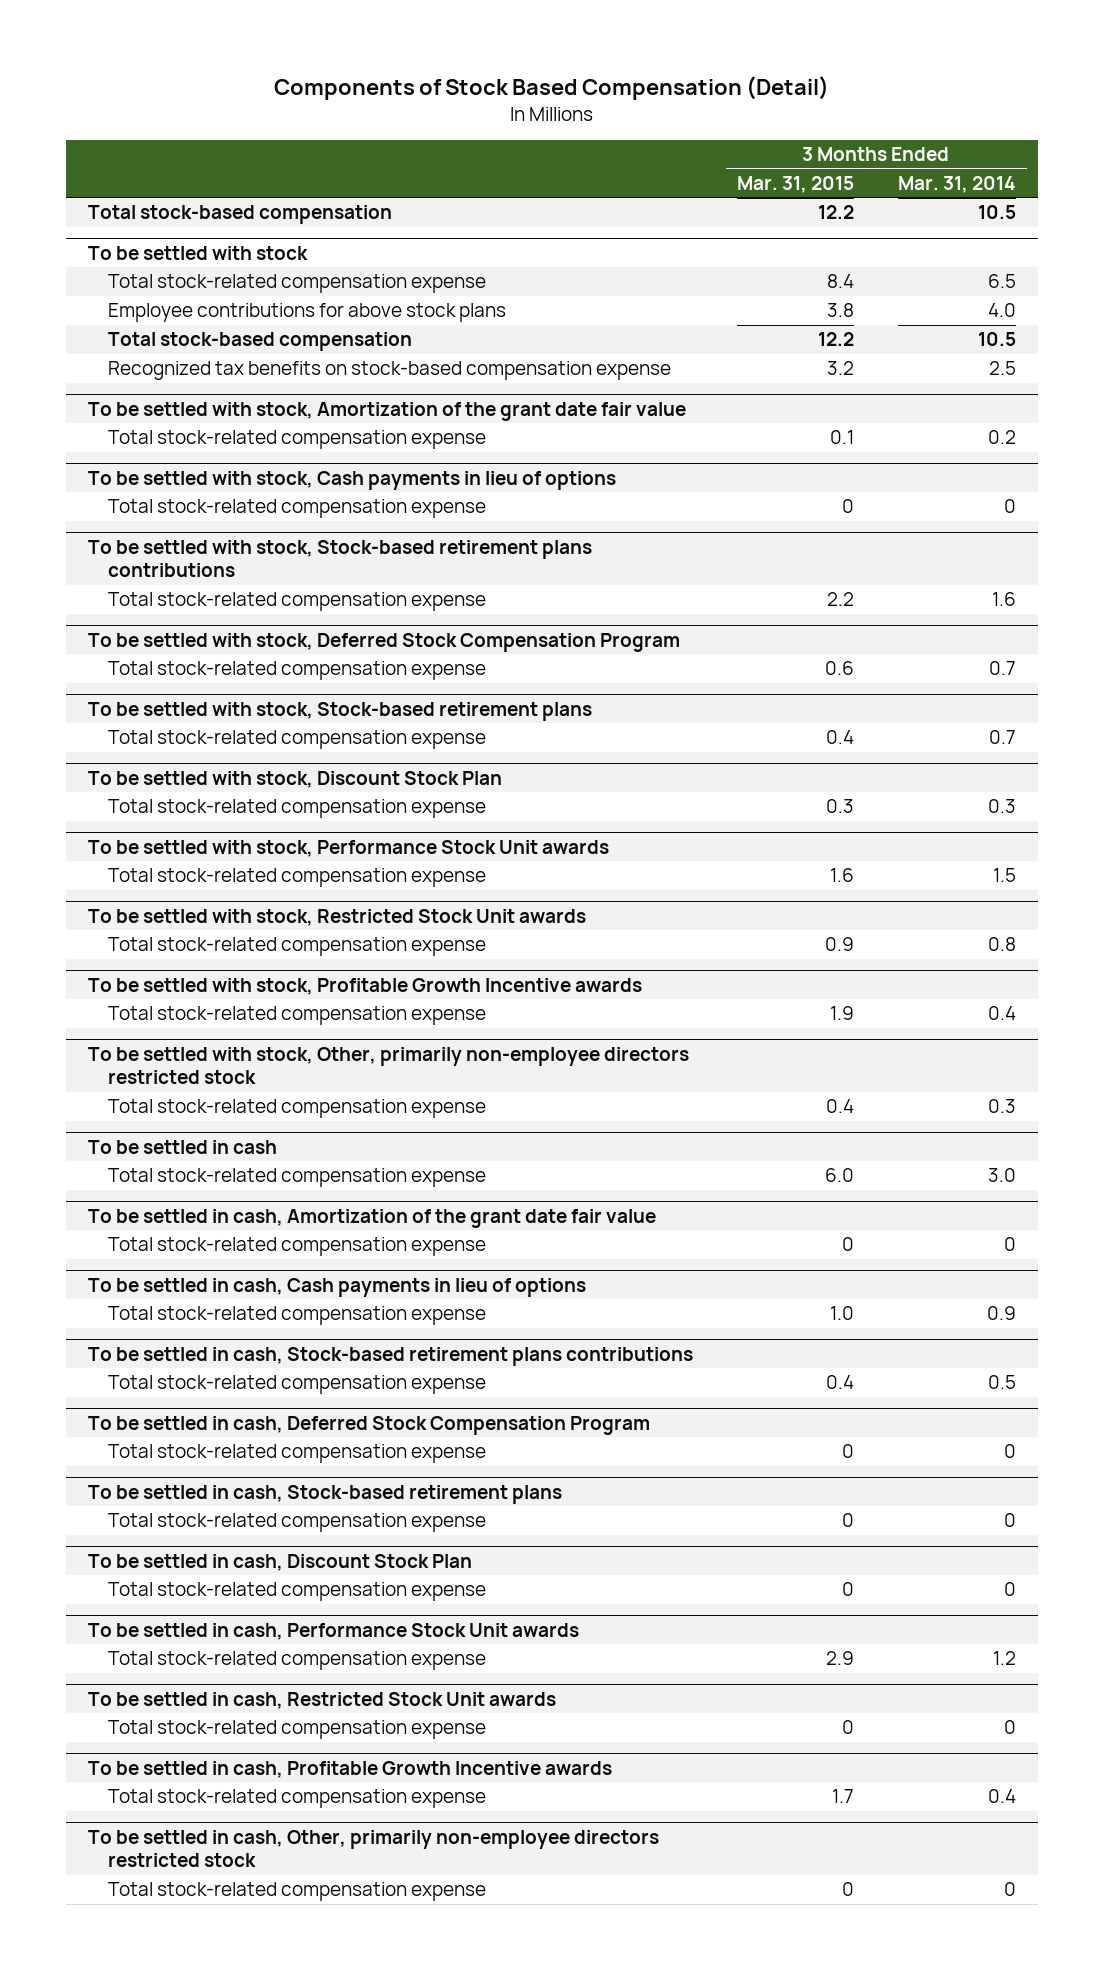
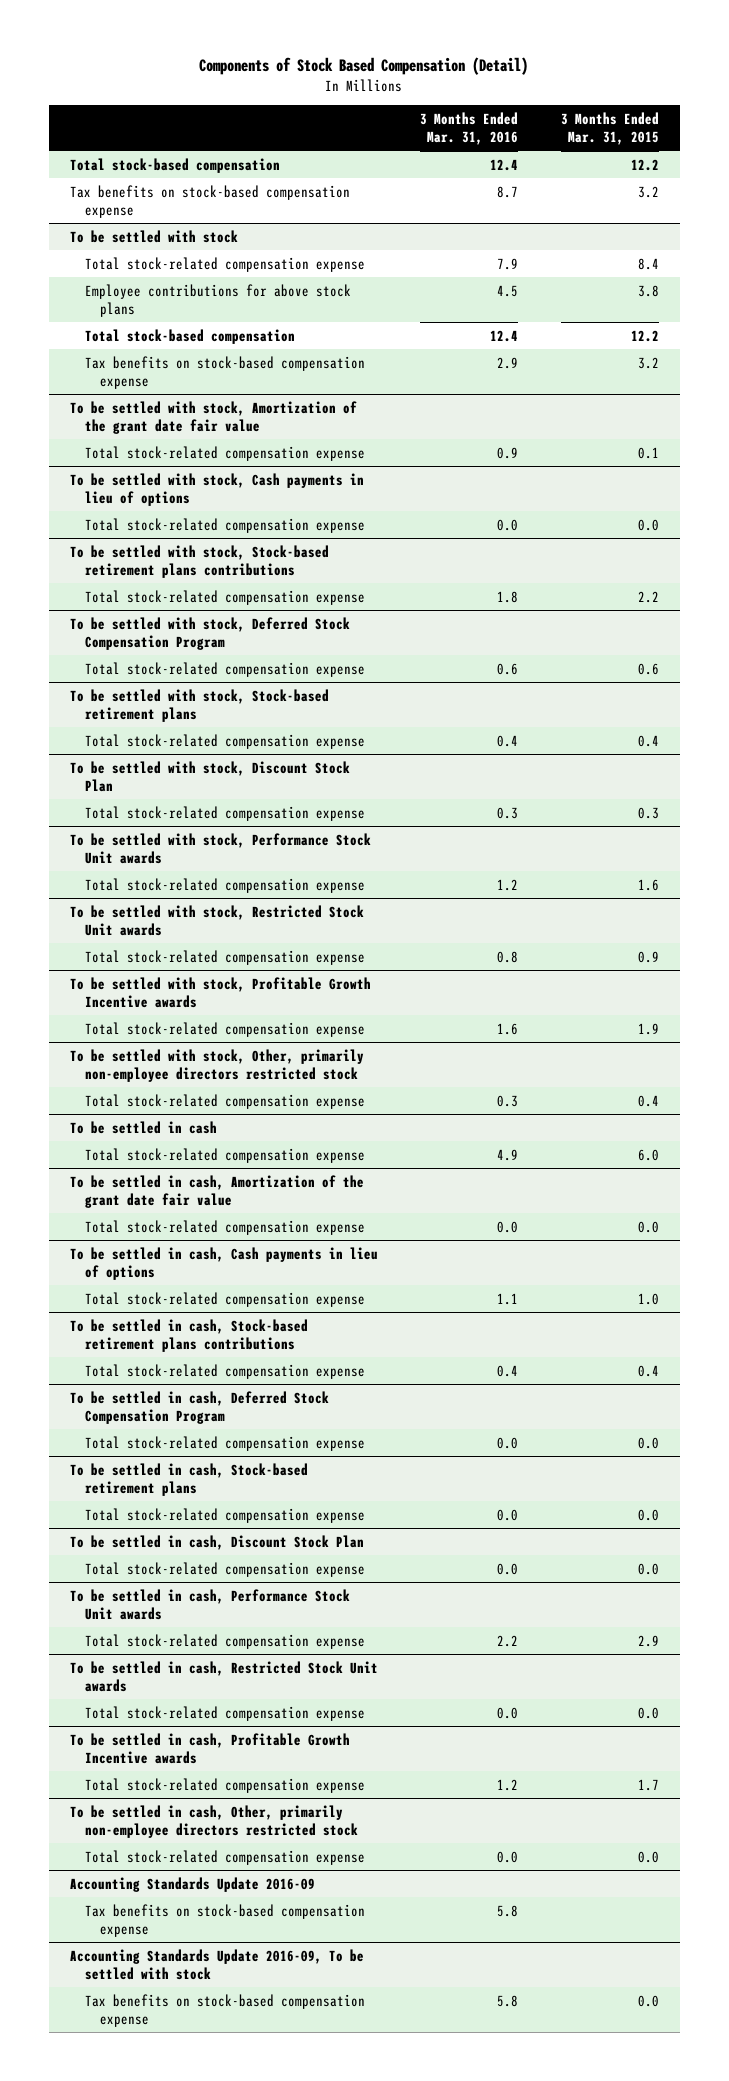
[897,175,1016,193] Mar. 31, 2014 -> none
none -> [420,111,519,145] 3 Months Ended Mar. 31, 2016
none -> [70,184,351,218] Tax benefits on stock-based compensation expense
[108,361,672,381] Recognized tax benefits on stock-based compensation expense -> [85,355,366,389] Tax benefits on stock-based compensation expense
[841,499,854,514] 0 -> [637,518,659,531] 0.0
[841,1237,854,1252] 0 -> [637,1220,659,1233] 0.0
[841,1444,854,1459] 0 -> [637,1436,659,1449] 0.0
[841,1513,854,1528] 0 -> [637,1508,659,1521] 0.0
[841,1582,854,1597] 0 -> [637,1562,659,1575] 0.0
[841,1720,854,1735] 0 -> [637,1706,659,1719] 0.0
[841,1882,854,1897] 0 -> [637,1850,659,1863] 0.0
none -> [70,1876,316,1892] Accounting Standards Update 2016-09
none -> [85,1903,366,1937] Tax benefits on stock-based compensation expense
none -> [70,1948,365,1980] Accounting Standards Update 2016-09, To be settled with stock
none -> [85,1993,366,2027] Tax benefits on stock-based compensation expense

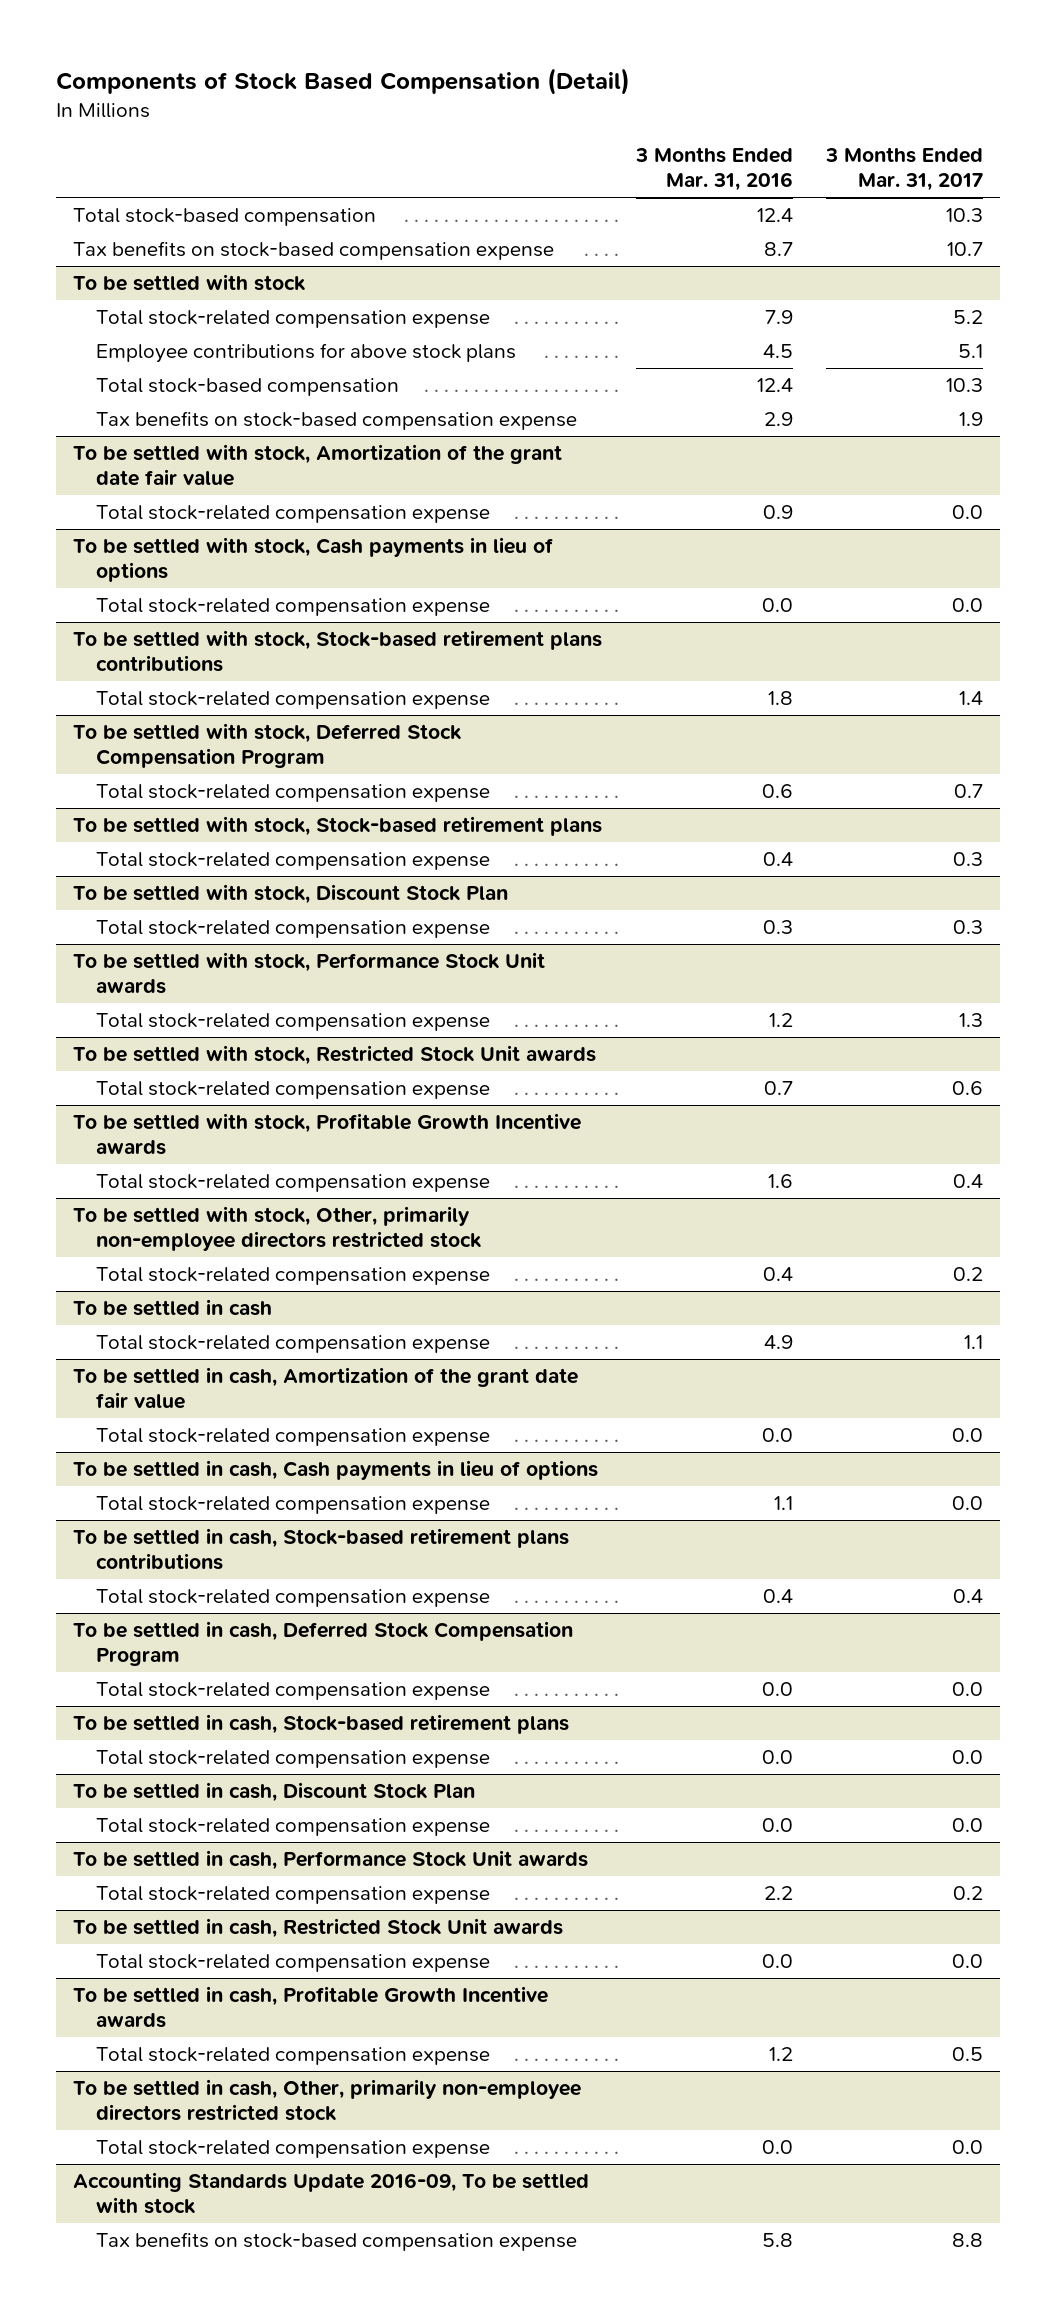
[560,111,659,145] 3 Months Ended Mar. 31, 2015 -> none
none -> [825,147,984,192] 3 Months Ended Mar. 31, 2017
[497,950,519,963] 0.8 -> [763,1081,793,1096] 0.7
[497,1094,519,1107] 0.3 -> [762,1267,793,1282] 0.4
[70,1876,316,1892] Accounting Standards Update 2016-09 -> none
[85,1903,366,1937] Tax benefits on stock-based compensation expense -> none

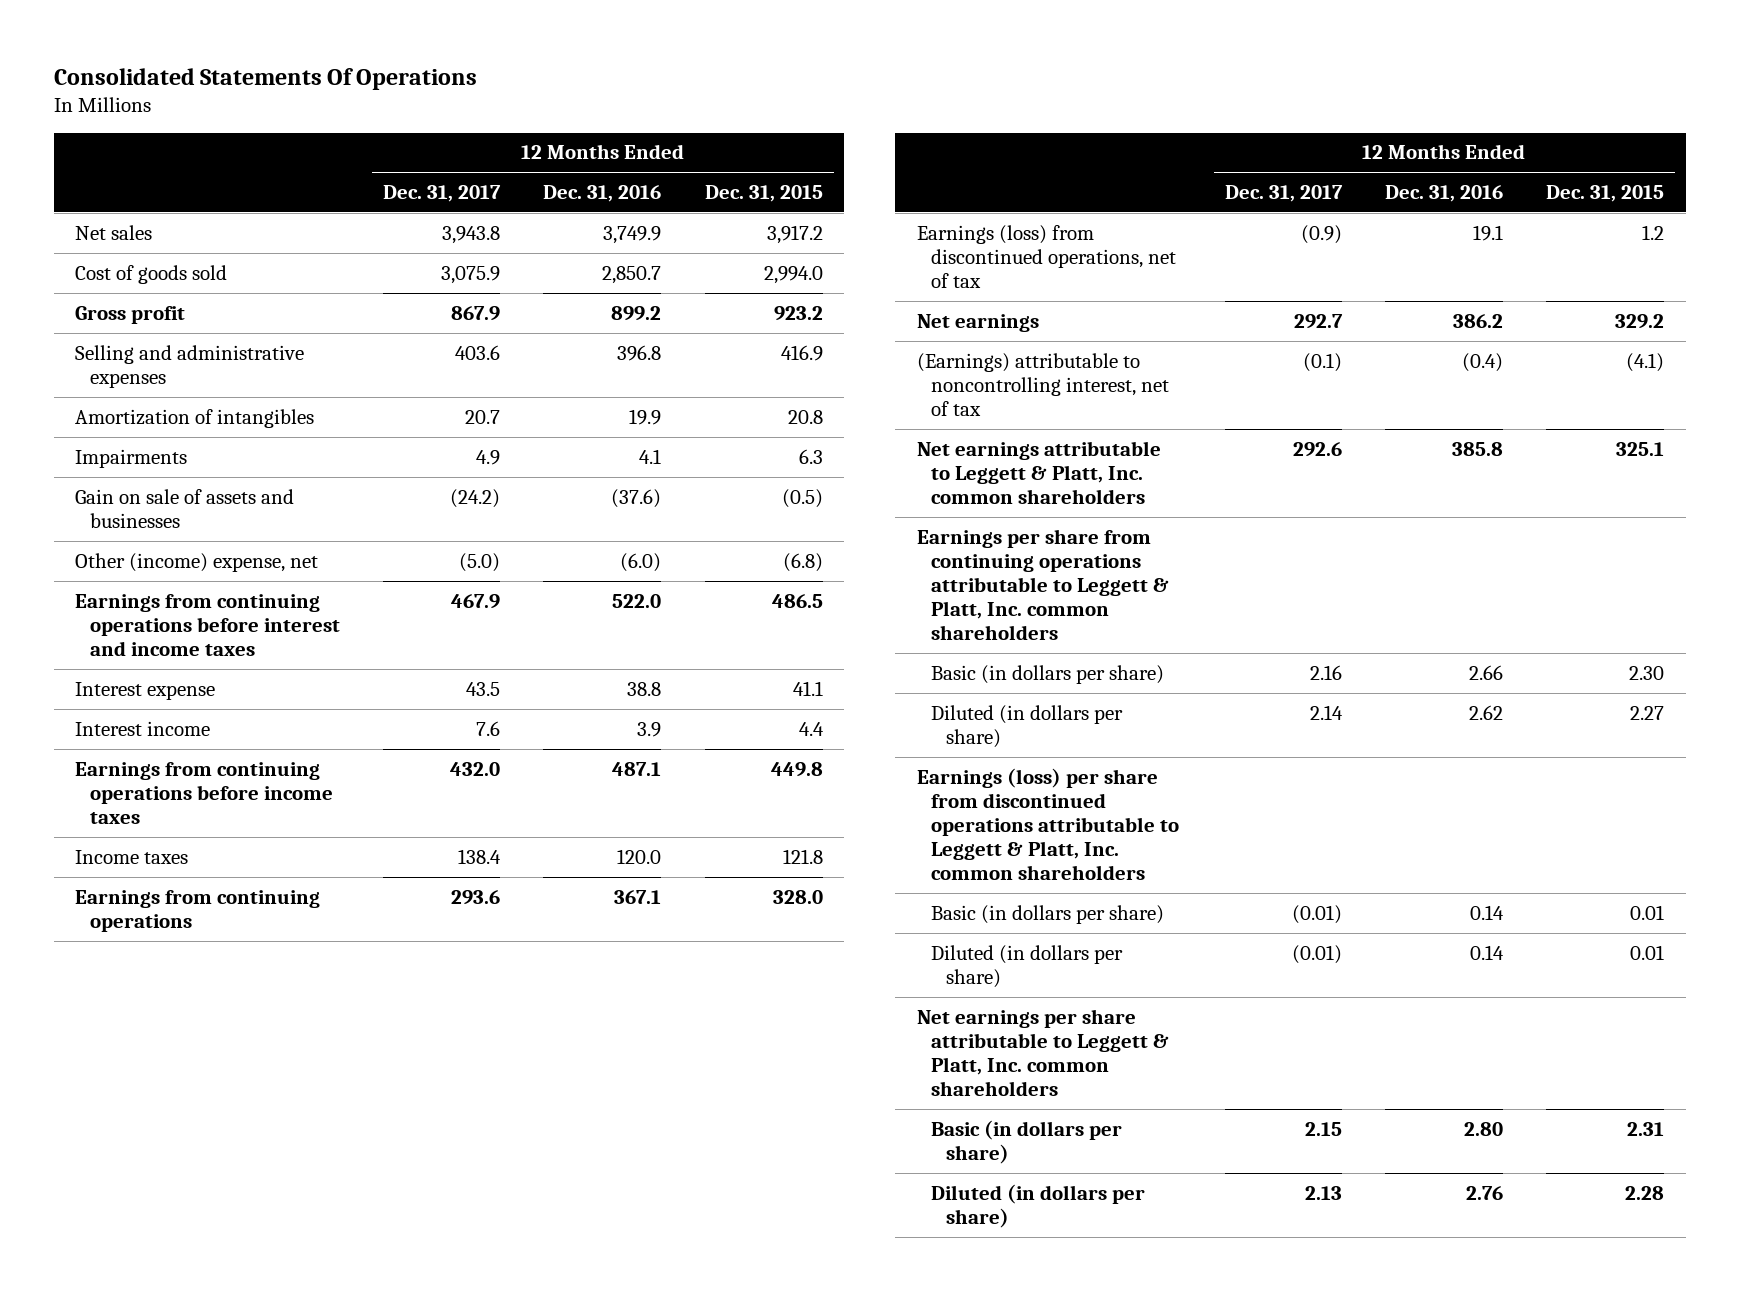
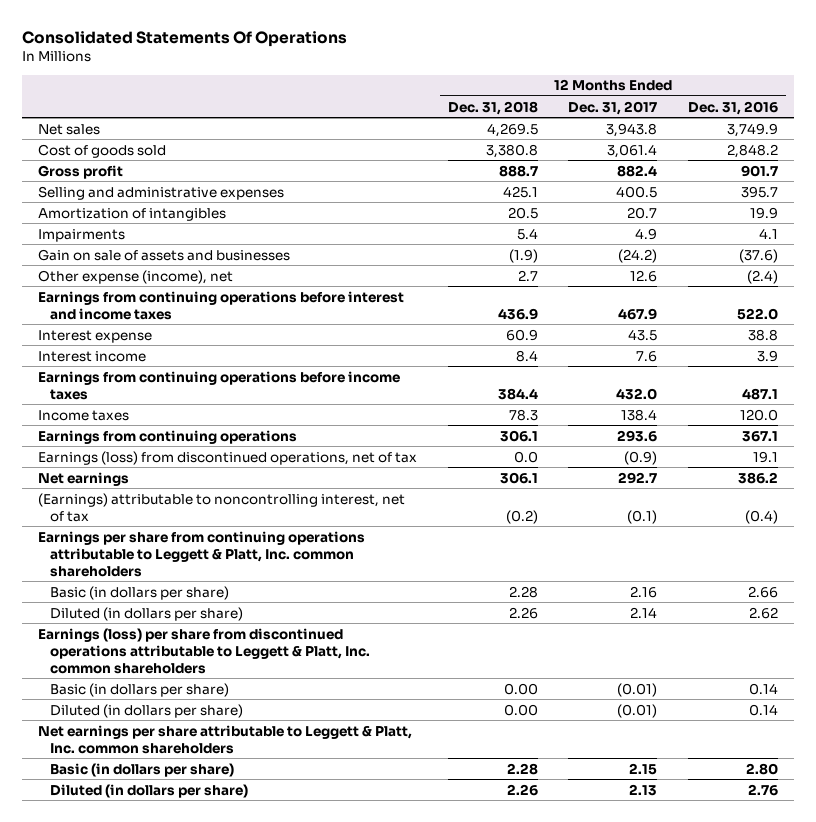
[704,184,823,202] Dec. 31, 2015 -> none
none -> [447,100,538,115] Dec. 31, 2018
[441,265,501,284] 3,075.9 -> [607,143,658,158] 3,061.4
[602,265,662,284] 2,850.7 -> [727,143,779,158] 2,848.2
[451,305,501,321] 867.9 -> [617,164,658,177] 882.4
[611,305,662,321] 899.2 -> [741,164,779,177] 901.7
[455,344,501,360] 403.6 -> [616,185,658,198] 400.5
[617,344,662,361] 396.8 -> [741,185,779,198] 395.7
[75,552,319,572] Other (income) expense, net -> [37,269,233,284] Other expense (income), net
[459,552,501,572] (5.0) -> [630,269,658,282] 12.6
[620,552,662,572] (6.0) -> [747,269,779,284] (2.4)
[916,440,1161,504] Net earnings attributable to Leggett & Platt, Inc. common shareholders -> none

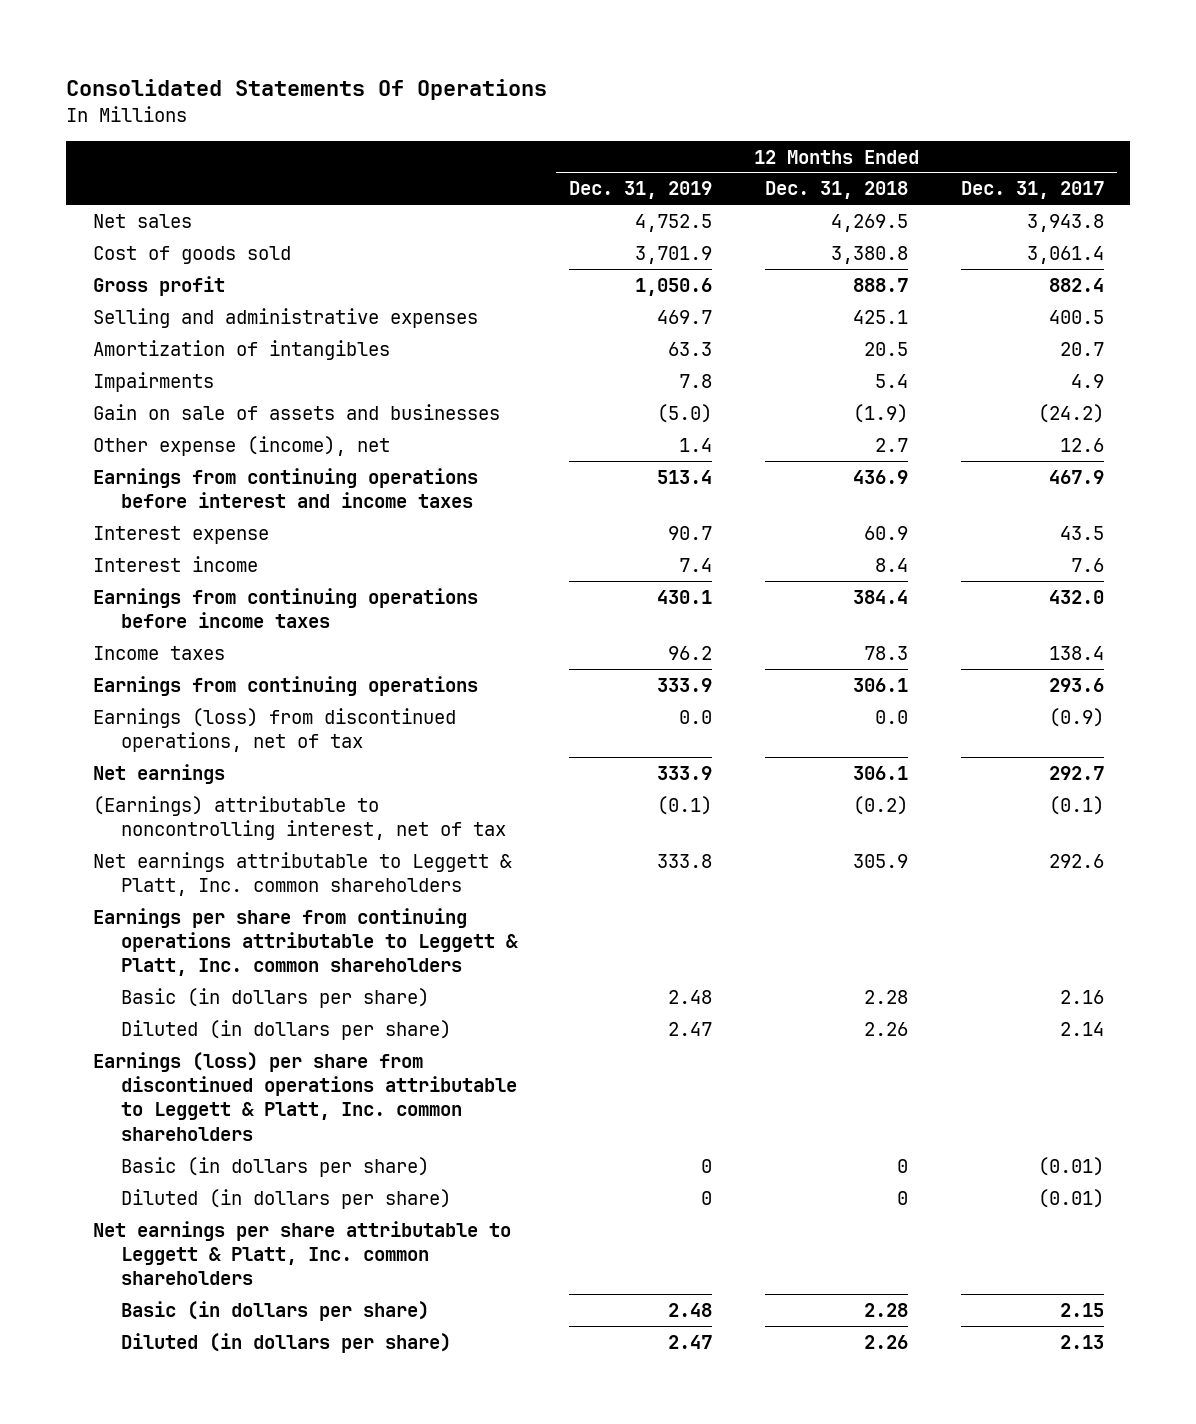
[688,100,779,115] Dec. 31, 2016 -> none
none -> [569,181,713,200] Dec. 31, 2019
none -> [92,851,512,897] Net earnings attributable to Leggett & Platt, Inc. common shareholders
[503,682,538,695] 0.00 -> [897,1158,909,1173] 0
[503,703,538,716] 0.00 -> [897,1190,909,1205] 0

